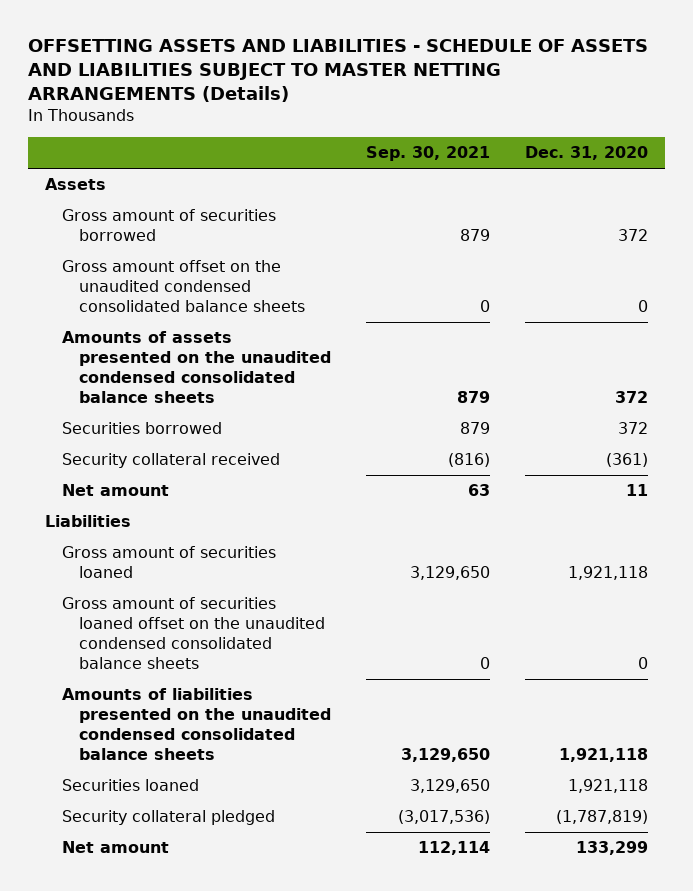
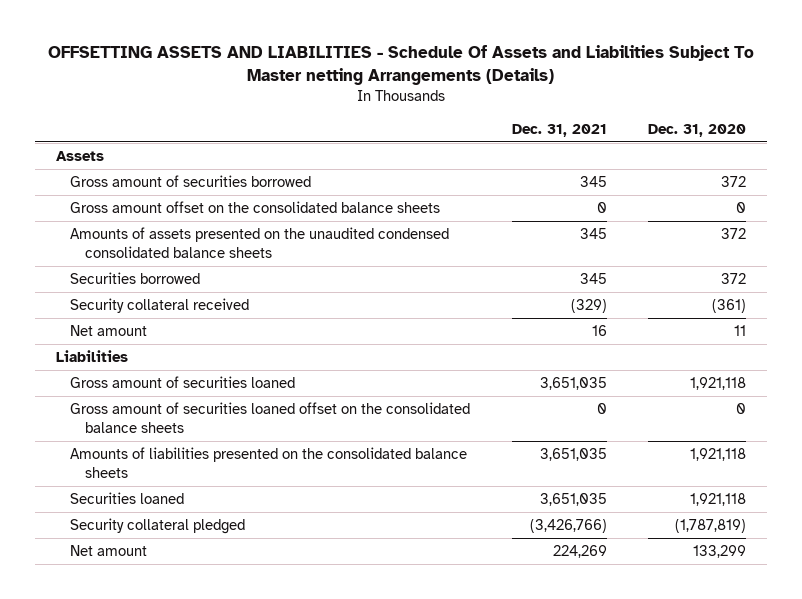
[28,39,649,103] OFFSETTING ASSETS AND LIABILITIES - SCHEDULE OF ASSETS AND LIABILITIES SUBJECT TO MASTER NETTING ARRANGEMENTS (Details) -> [48,45,755,86] OFFSETTING ASSETS AND LIABILITIES - Schedule Of Assets and Liabilities Subject To Master netting Arrangements (Details)
[365,146,490,162] Sep. 30, 2021 -> none
none -> [511,124,607,138] Dec. 31, 2021
[62,260,306,312] Gross amount offset on the unaudited condensed consolidated balance sheets -> [70,200,441,213] Gross amount offset on the consolidated balance sheets
[62,597,326,669] Gross amount of securities loaned offset on the unaudited condensed consolidated balance sheets -> [70,401,471,434] Gross amount of securities loaned offset on the consolidated balance sheets
[62,688,332,760] Amounts of liabilities presented on the unaudited condensed consolidated balance sheets -> [70,446,468,479] Amounts of liabilities presented on the consolidated balance sheets

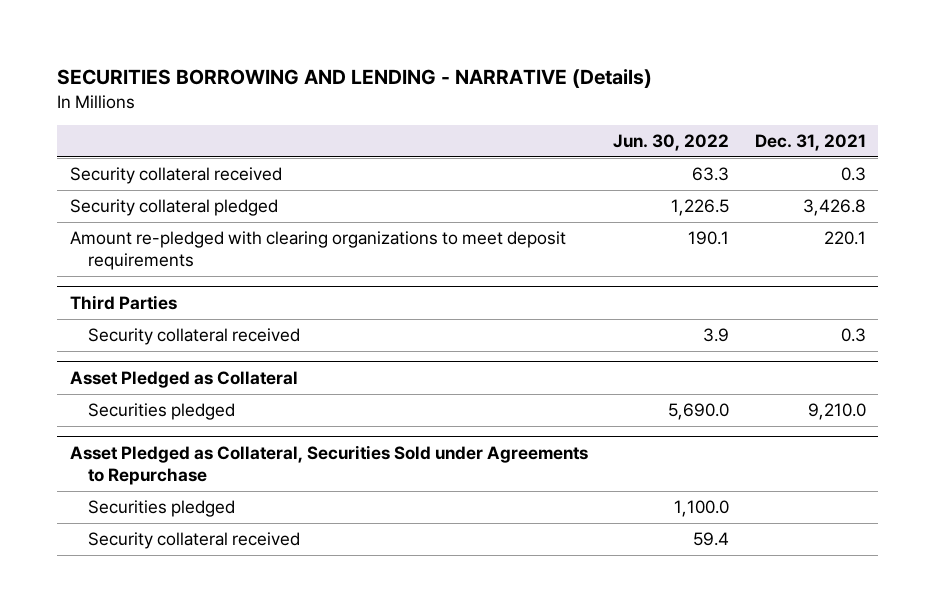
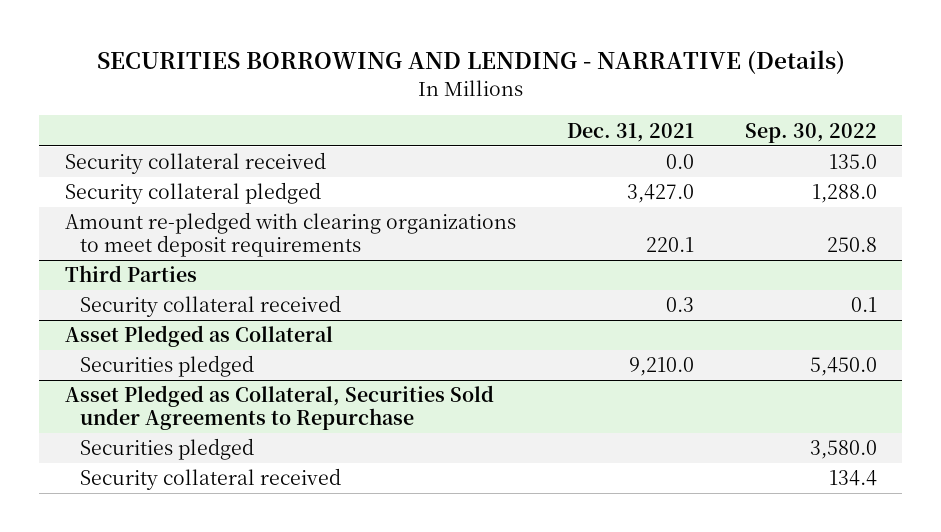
[613,134,730,152] Jun. 30, 2022 -> none
none -> [744,122,877,143] Sep. 30, 2022
[840,167,866,182] 0.3 -> [665,154,694,170] 0.0
[802,199,866,217] 3,426.8 -> [626,184,694,204] 3,427.0

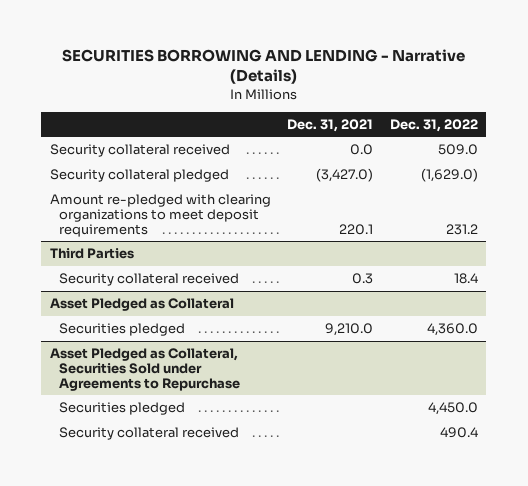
[96,50,845,75] SECURITIES BORROWING AND LENDING - NARRATIVE (Details) -> [61,49,465,85] SECURITIES BORROWING AND LENDING - Narrative (Details)
[744,122,877,143] Sep. 30, 2022 -> none
none -> [390,118,479,132] Dec. 31, 2022
[626,184,694,204] 3,427.0 -> [316,168,374,183] (3,427.0)

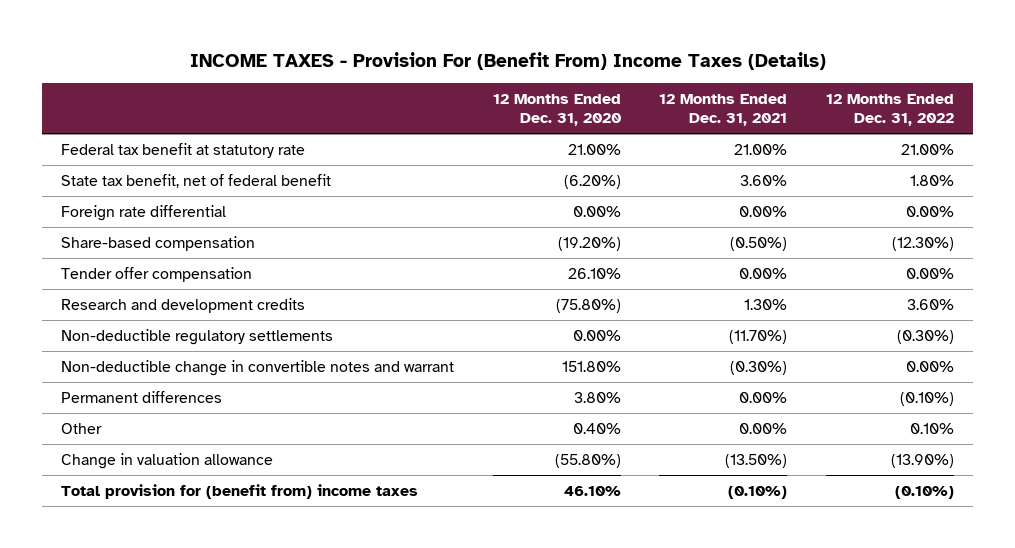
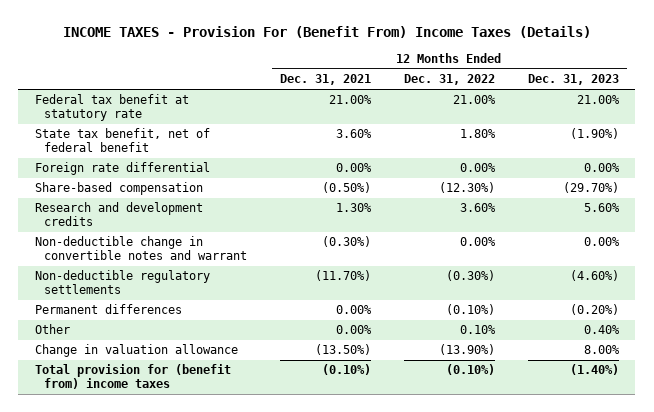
[492,93,621,127] 12 Months Ended Dec. 31, 2020 -> none
none -> [527,74,619,86] Dec. 31, 2023
[61,266,253,282] Tender offer compensation -> none
[61,328,334,345] Non-deductible regulatory settlements -> [34,270,210,295] Non-deductible regulatory settlements

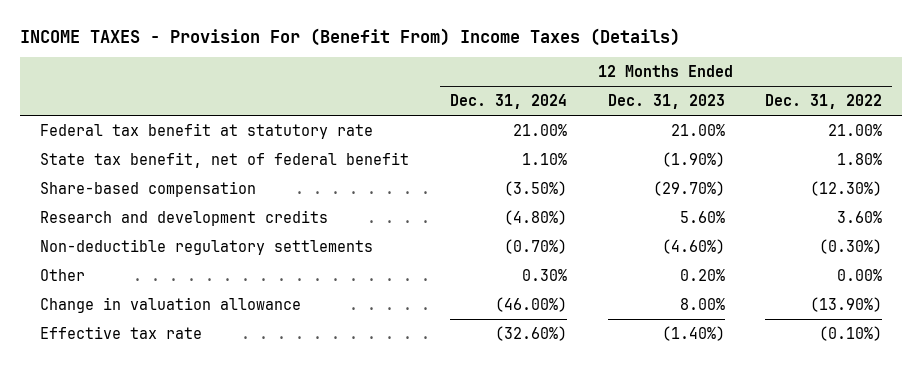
[280,74,372,86] Dec. 31, 2021 -> none
none -> [449,94,567,110] Dec. 31, 2024
[34,162,210,176] Foreign rate differential -> none
[34,236,248,261] Non-deductible change in convertible notes and warrant -> none
[34,304,182,315] Permanent differences -> none
[459,325,496,335] 0.10% -> [837,268,883,281] 0.00%
[583,325,620,335] 0.40% -> [679,268,725,281] 0.20%
[34,364,231,390] Total provision for (benefit from) income taxes -> [40,325,203,339] Effective tax rate

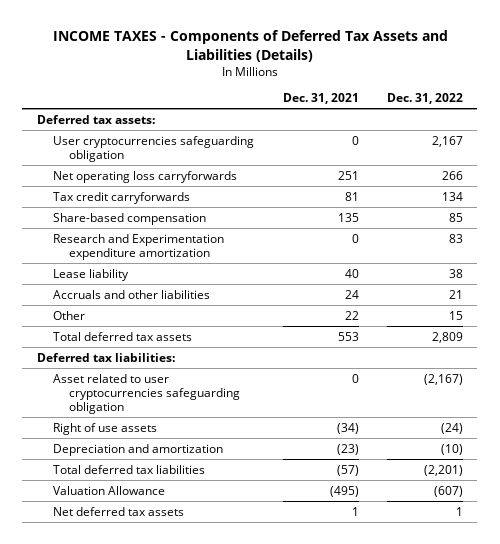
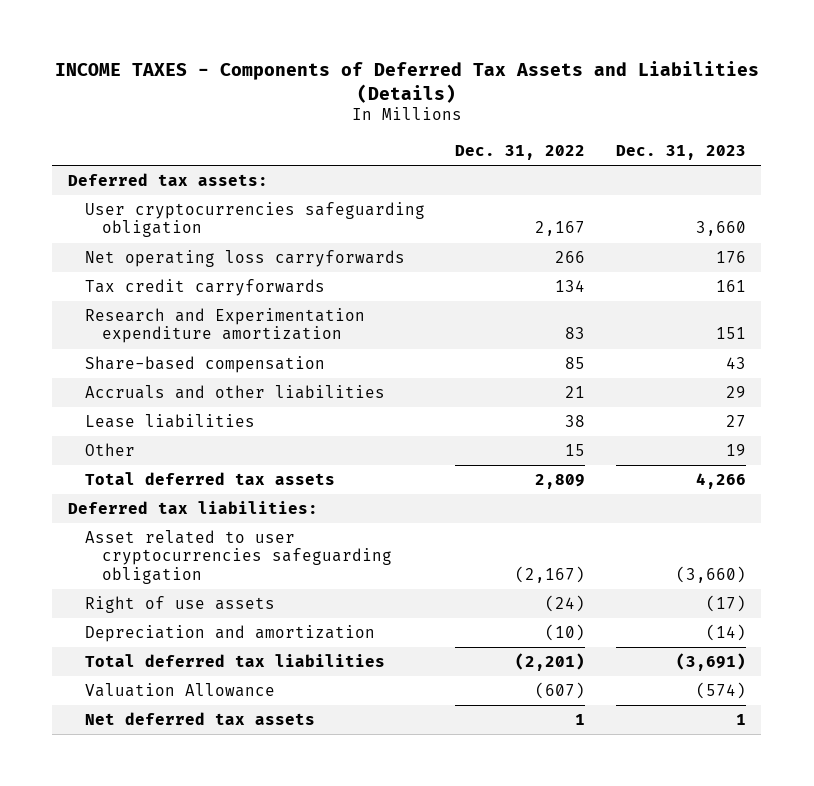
[282,93,359,105] Dec. 31, 2021 -> none
none -> [616,144,747,160] Dec. 31, 2023
[52,268,129,281] Lease liability -> none
[52,212,206,225] Share-based compensation -> [84,356,325,374] Share-based compensation
none -> [84,414,255,429] Lease liabilities

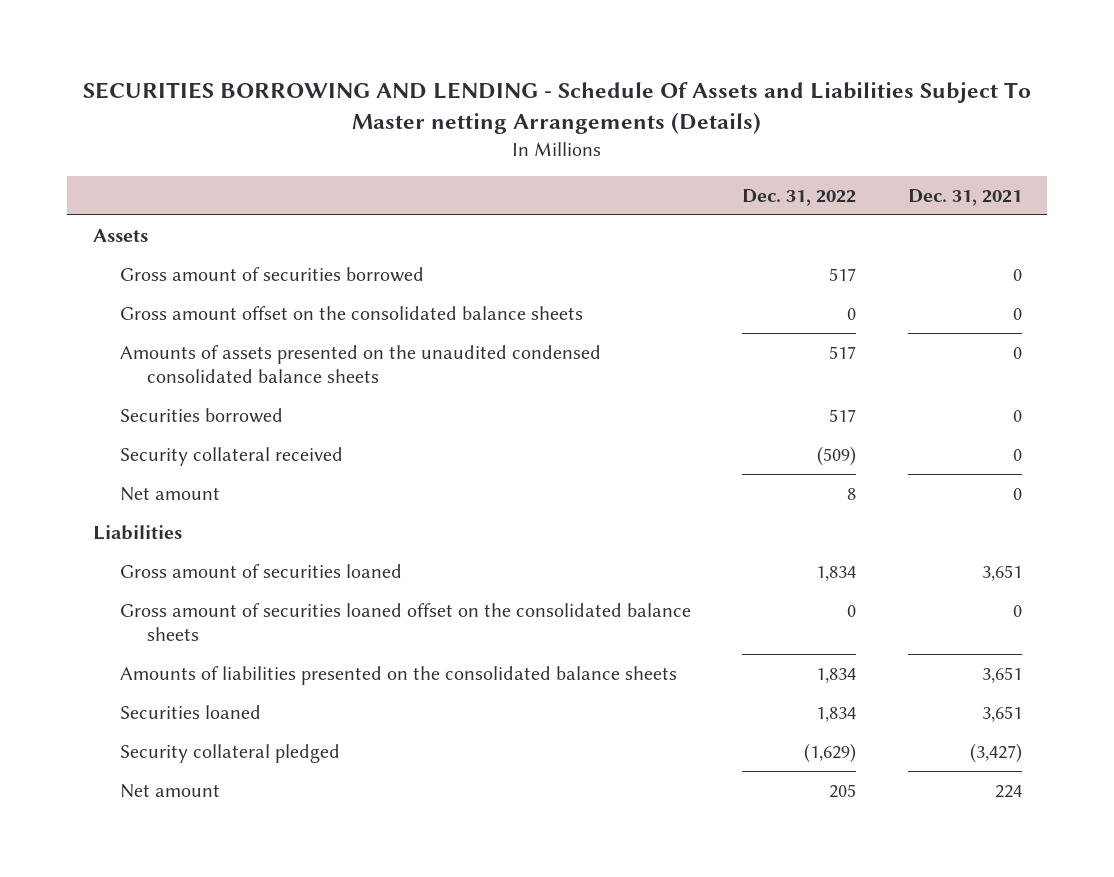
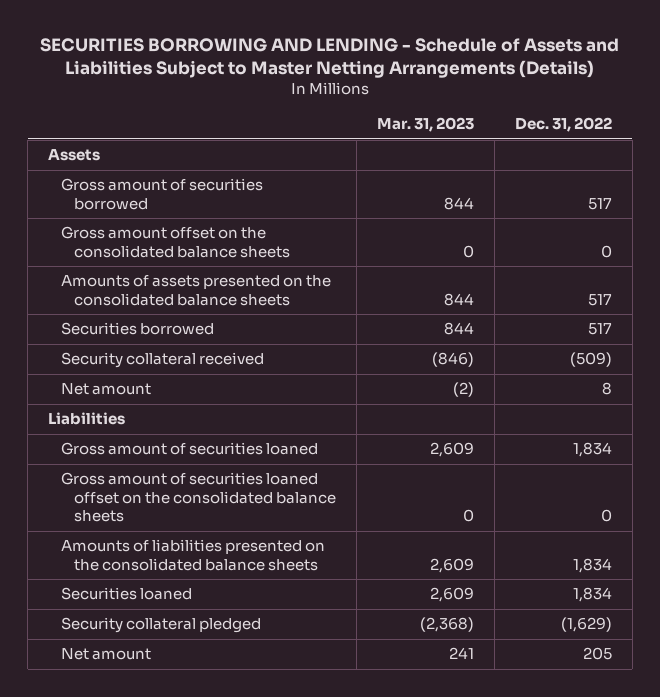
[83,82,1032,134] SECURITIES BORROWING AND LENDING - Schedule Of Assets and Liabilities Subject To Master netting Arrangements (Details) -> [40,37,620,78] SECURITIES BORROWING AND LENDING - Schedule of Assets and Liabilities Subject to Master Netting Arrangements (Details)
[907,188,1022,206] Dec. 31, 2021 -> none
none -> [377,117,475,133] Mar. 31, 2023
[119,345,601,383] Amounts of assets presented on the unaudited condensed consolidated balance sheets -> [61,275,332,306] Amounts of assets presented on the consolidated balance sheets

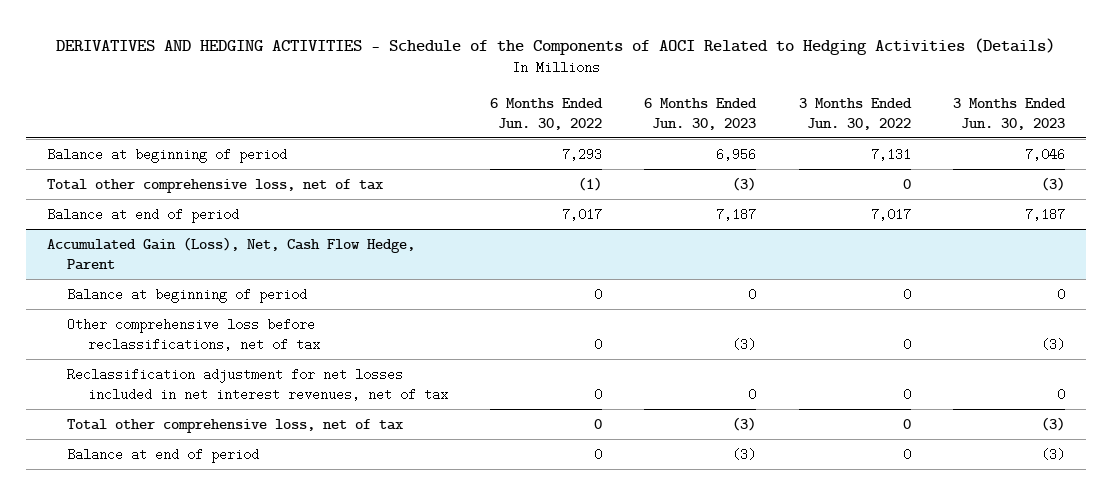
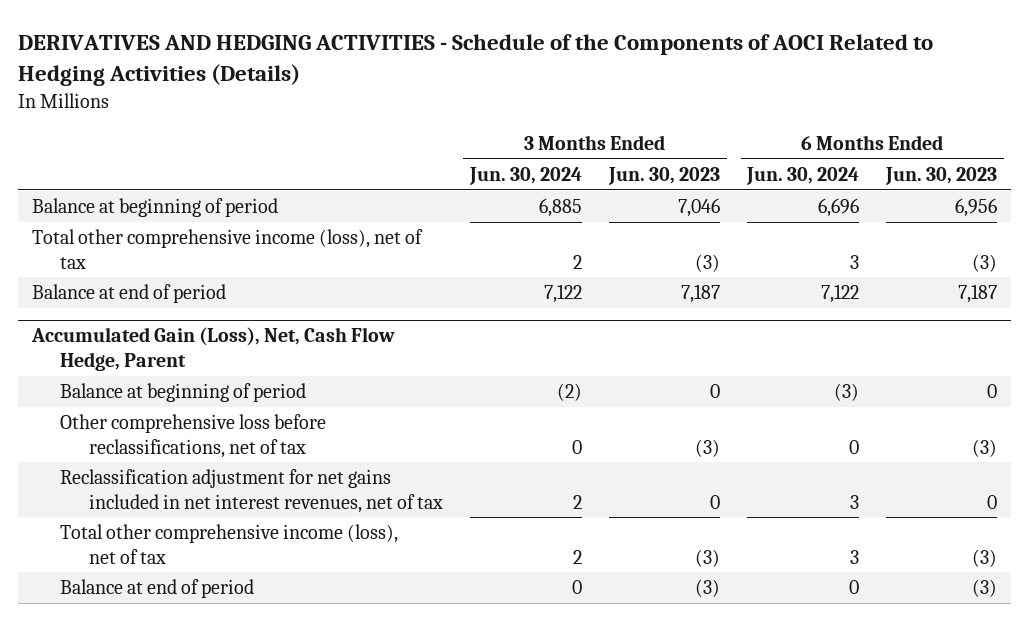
[489,97,603,130] 6 Months Ended Jun. 30, 2022 -> none
[798,97,912,130] 3 Months Ended Jun. 30, 2022 -> none
none -> [469,167,583,186] Jun. 30, 2024
none -> [746,167,860,186] Jun. 30, 2024
[47,178,384,193] Total other comprehensive loss, net of tax -> [31,229,423,269] Total other comprehensive income (loss), net of tax
[67,367,448,401] Reclassification adjustment for net losses included in net interest revenues, net of tax -> [60,469,443,513] Reclassification adjustment for net gains included in net interest revenues, net of tax
[67,418,404,433] Total other comprehensive loss, net of tax -> [60,524,399,564] Total other comprehensive income (loss), net of tax

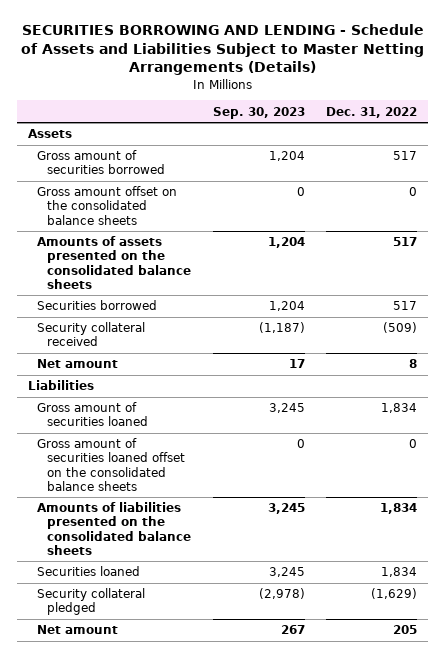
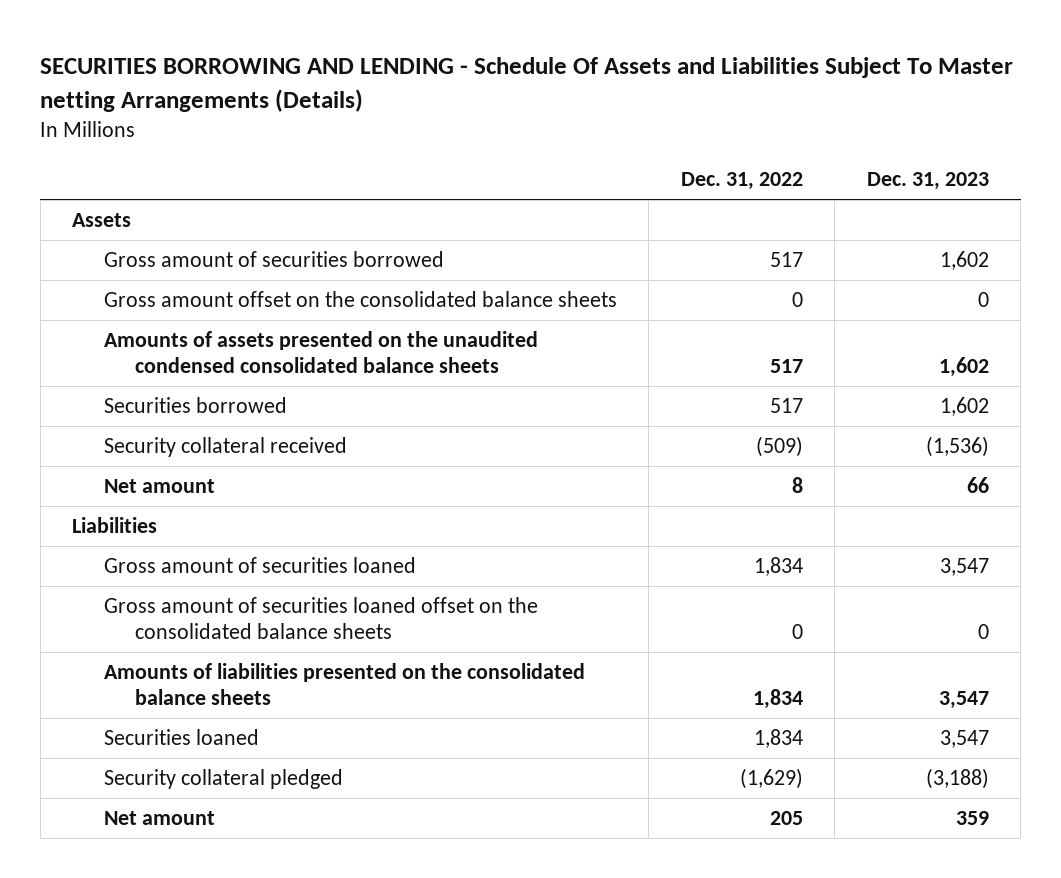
[20,24,424,76] SECURITIES BORROWING AND LENDING - Schedule of Assets and Liabilities Subject to Master Netting Arrangements (Details) -> [40,57,1014,113] SECURITIES BORROWING AND LENDING - Schedule Of Assets and Liabilities Subject To Master netting Arrangements (Details)
[212,106,305,119] Sep. 30, 2023 -> none
none -> [866,172,989,191] Dec. 31, 2023
[37,236,192,289] Amounts of assets presented on the consolidated balance sheets -> [103,331,538,373] Amounts of assets presented on the unaudited condensed consolidated balance sheets

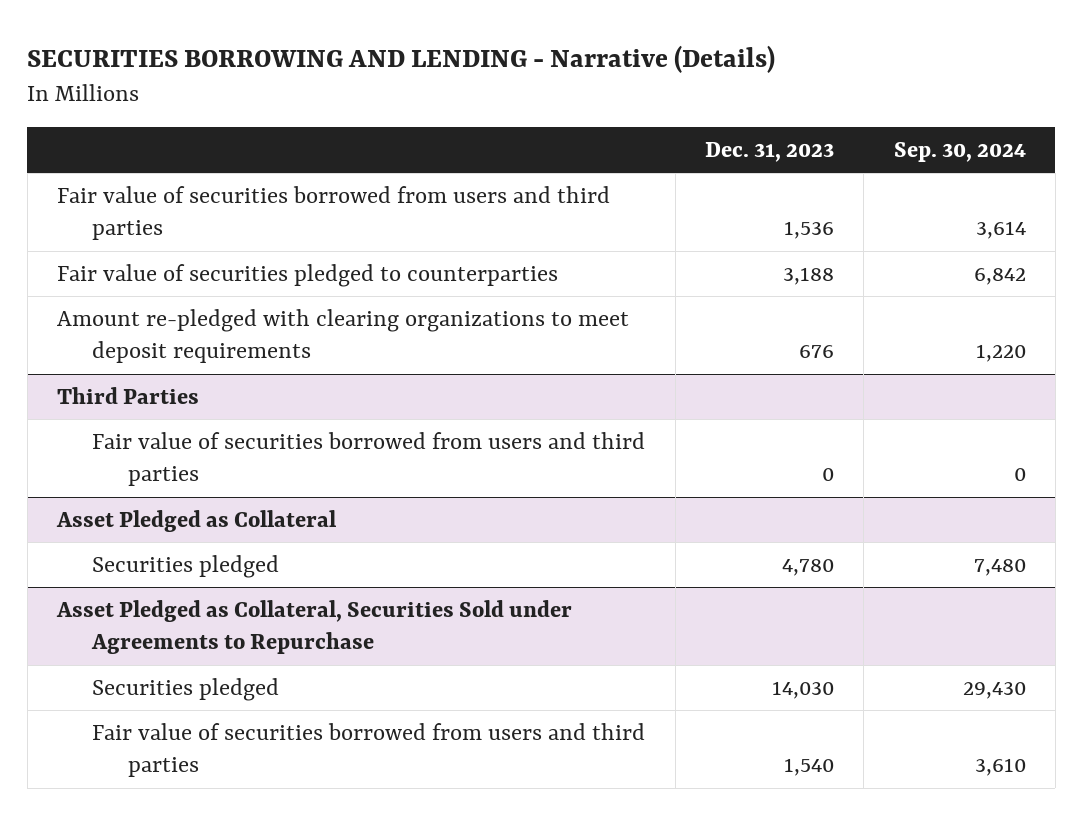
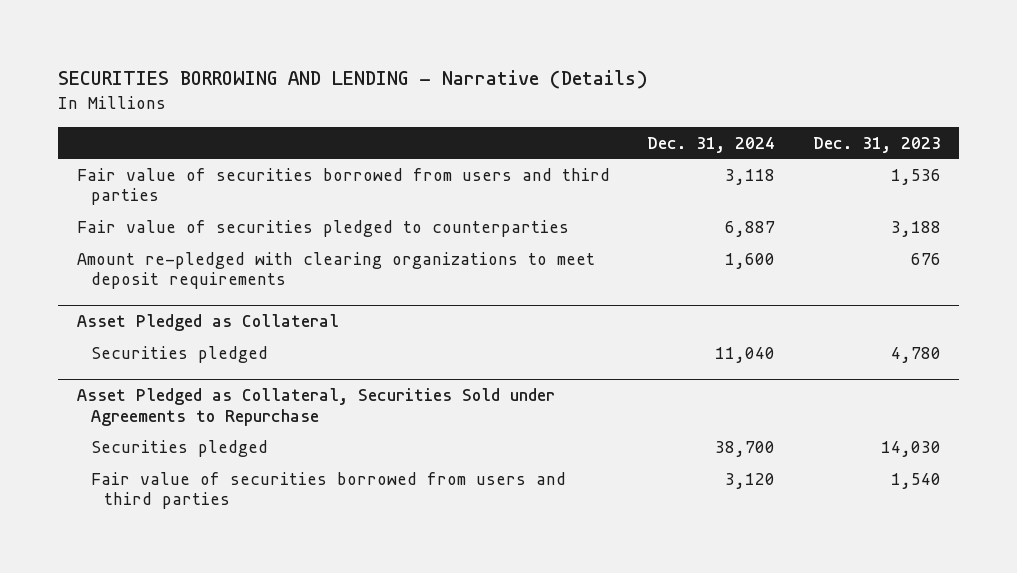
[893,141,1026,162] Sep. 30, 2024 -> none
none -> [647,136,776,153] Dec. 31, 2024
[56,386,199,404] Third Parties -> none
[92,431,646,487] Fair value of securities borrowed from users and third parties -> none

